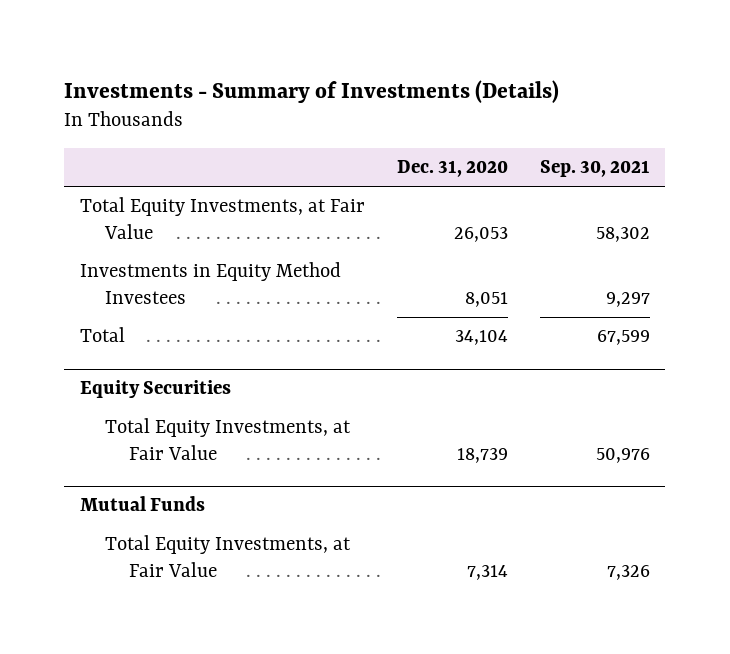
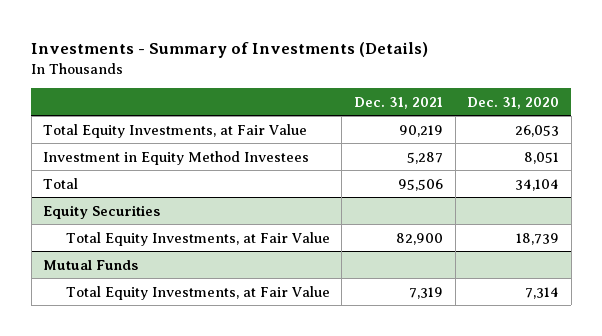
[539,160,650,178] Sep. 30, 2021 -> none
none -> [353,96,443,109] Dec. 31, 2021
[80,262,342,304] Investments in Equity Method Investees -> [43,150,310,165] Investment in Equity Method Investees

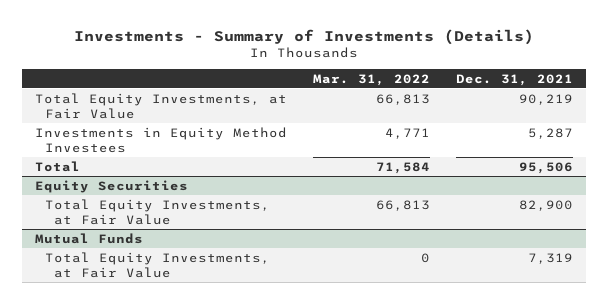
[467,96,560,109] Dec. 31, 2020 -> none
none -> [313,73,431,86] Mar. 31, 2022
[43,150,310,165] Investment in Equity Method Investees -> [34,126,287,153] Investments in Equity Method Investees

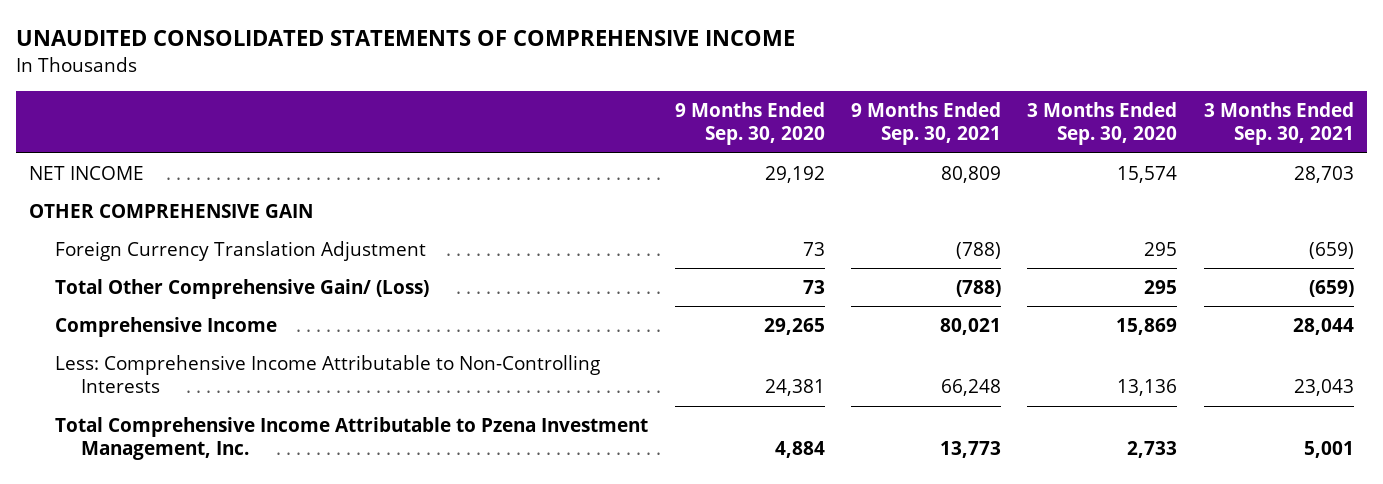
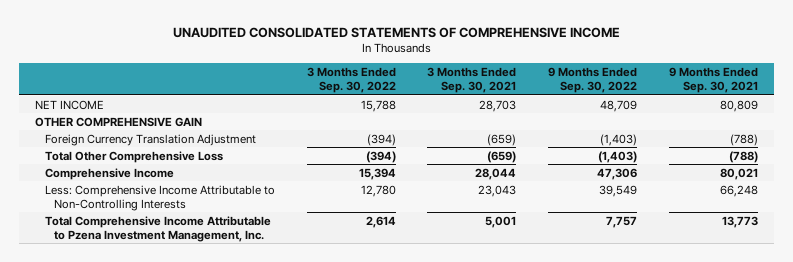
[674,101,825,146] 9 Months Ended Sep. 30, 2020 -> none
[1027,101,1178,146] 3 Months Ended Sep. 30, 2020 -> none
none -> [306,66,396,94] 3 Months Ended Sep. 30, 2022
none -> [548,66,638,94] 9 Months Ended Sep. 30, 2022
[55,279,430,300] Total Other Comprehensive Gain/ (Loss) -> [44,150,223,163] Total Other Comprehensive Loss

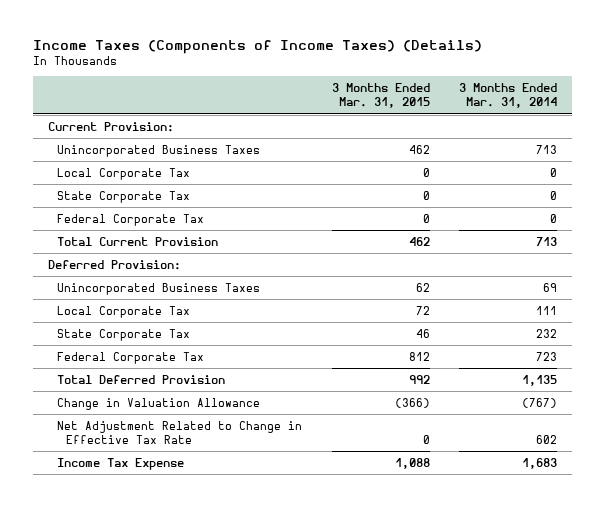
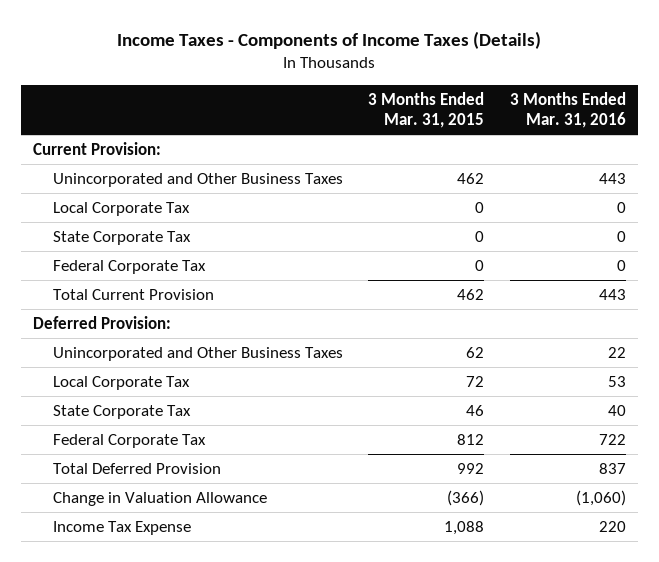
[32,40,482,55] Income Taxes (Components of Income Taxes) (Details) -> [117,31,542,50] Income Taxes - Components of Income Taxes (Details)
[459,83,558,109] 3 Months Ended Mar. 31, 2014 -> none
none -> [509,91,626,129] 3 Months Ended Mar. 31, 2016
[56,144,260,157] Unincorporated Business Taxes -> [52,172,343,187] Unincorporated and Other Business Taxes
[56,282,260,295] Unincorporated Business Taxes -> [52,346,343,361] Unincorporated and Other Business Taxes
[56,420,302,445] Net Adjustment Related to Change in Effective Tax Rate -> none

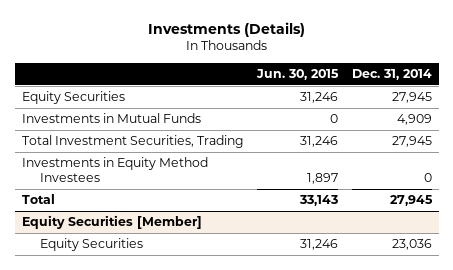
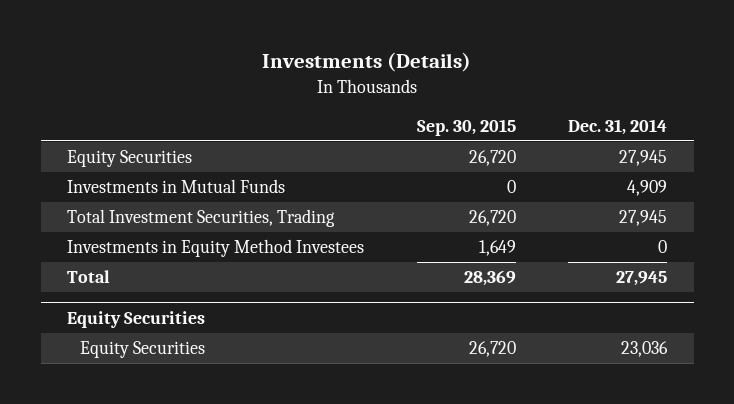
[256,69,340,81] Jun. 30, 2015 -> none
none -> [416,118,516,136] Sep. 30, 2015
[21,215,202,230] Equity Securities [Member] -> [66,310,205,328] Equity Securities

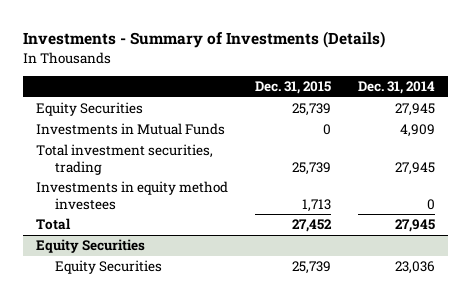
[262,52,472,73] Investments (Details) -> [22,31,385,49] Investments - Summary of Investments (Details)
[416,118,516,136] Sep. 30, 2015 -> none
none -> [254,81,331,95] Dec. 31, 2015
[66,209,335,228] Total Investment Securities, Trading -> [36,144,214,176] Total investment securities, trading
[66,239,364,258] Investments in Equity Method Investees -> [36,181,229,211] Investments in equity method investees

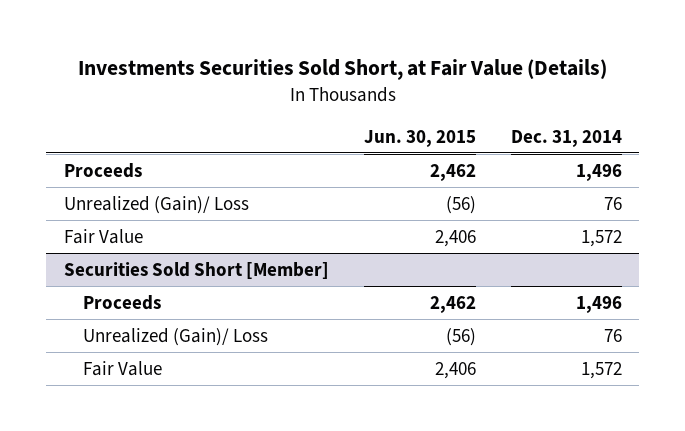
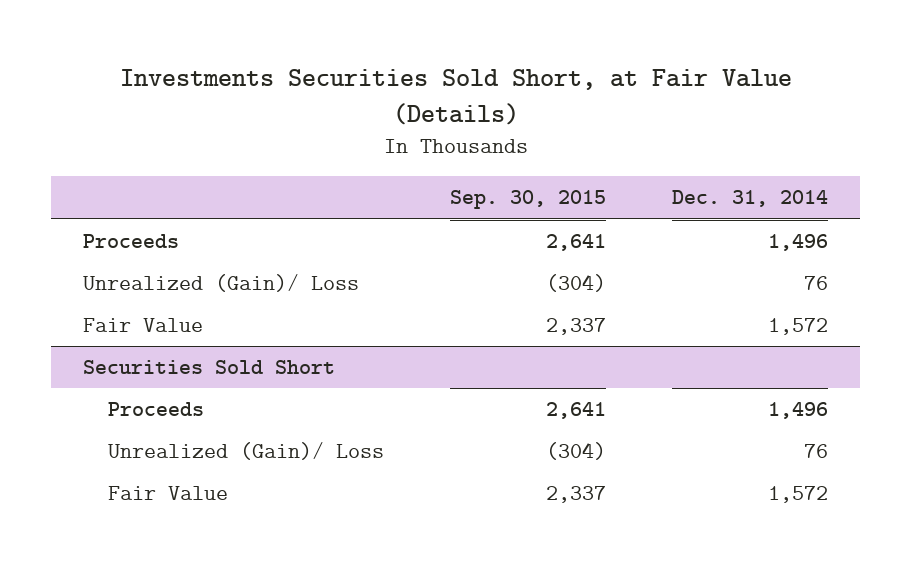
[363,129,476,147] Jun. 30, 2015 -> none
none -> [449,190,606,210] Sep. 30, 2015
[63,261,329,279] Securities Sold Short [Member] -> [83,360,336,375] Securities Sold Short

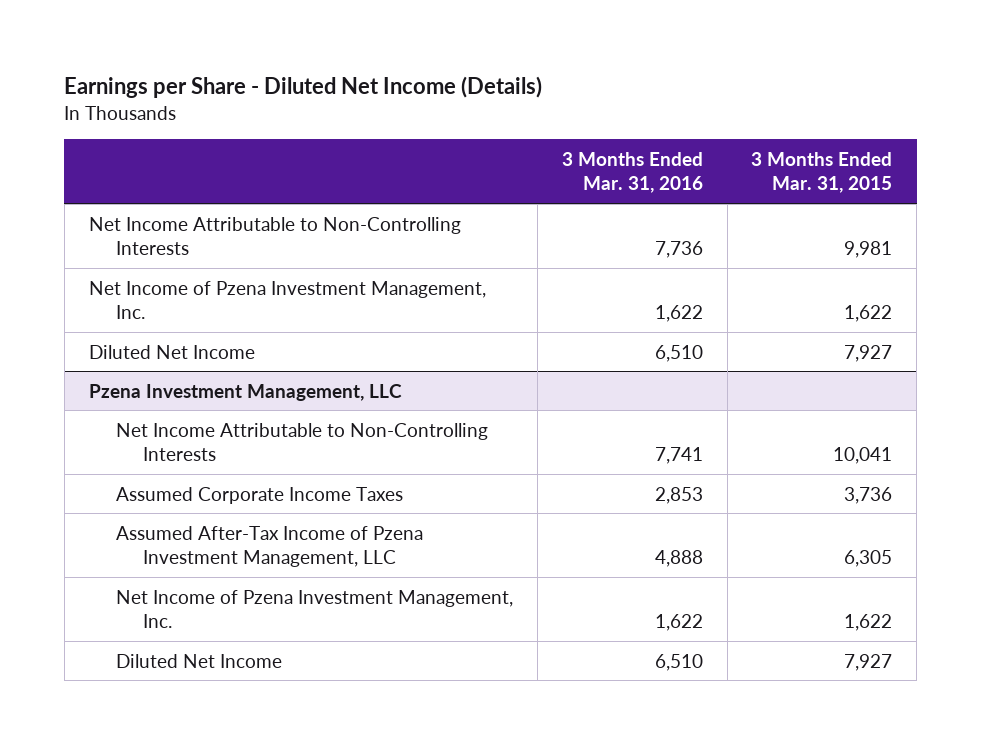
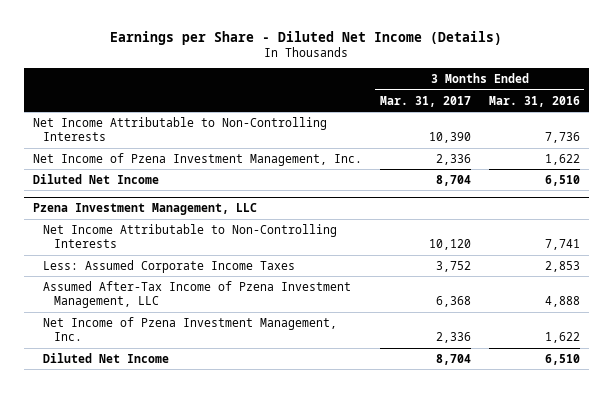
[751,151,893,194] 3 Months Ended Mar. 31, 2015 -> none
none -> [379,95,471,107] Mar. 31, 2017
[116,486,404,504] Assumed Corporate Income Taxes -> [43,259,296,273] Less: Assumed Corporate Income Taxes

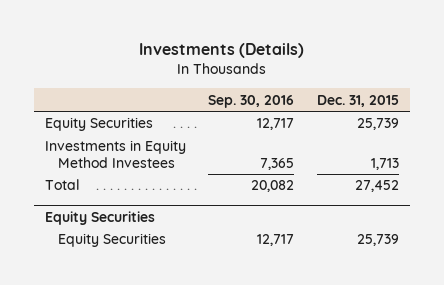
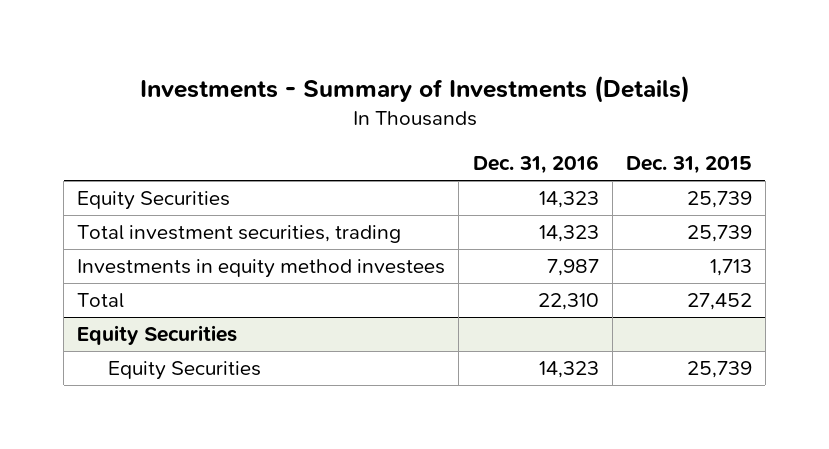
[138,43,304,59] Investments (Details) -> [139,74,690,103] Investments - Summary of Investments (Details)
[208,94,295,108] Sep. 30, 2016 -> none
none -> [472,155,599,175] Dec. 31, 2016
none -> [77,225,402,244] Total investment securities, trading
[44,140,186,168] Investments in Equity Method Investees -> [77,259,446,279] Investments in equity method investees

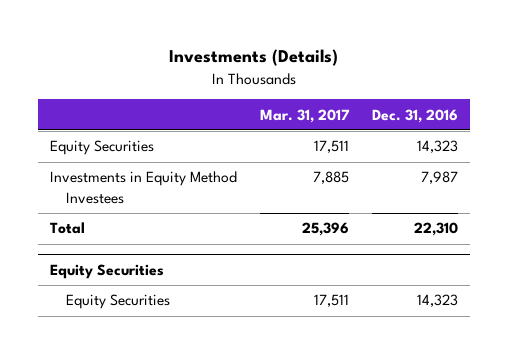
[139,74,690,103] Investments - Summary of Investments (Details) -> [169,49,339,67] Investments (Details)
[625,156,752,175] Dec. 31, 2015 -> none
none -> [260,108,351,123] Mar. 31, 2017
[77,225,402,244] Total investment securities, trading -> none
[77,259,446,279] Investments in equity method investees -> [49,171,237,204] Investments in Equity Method Investees

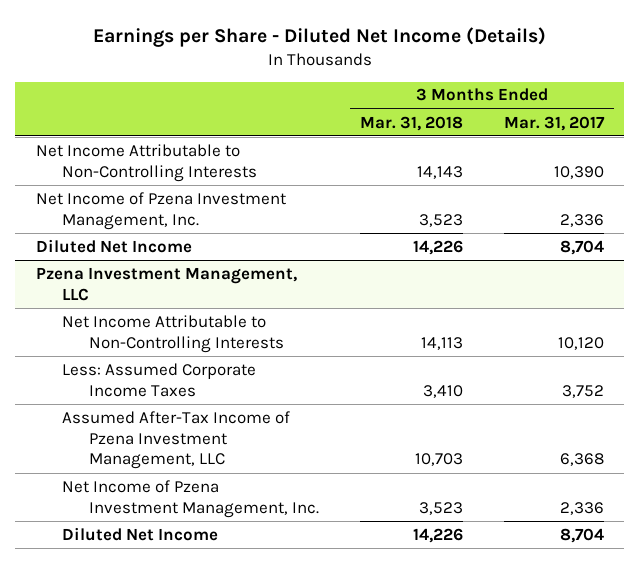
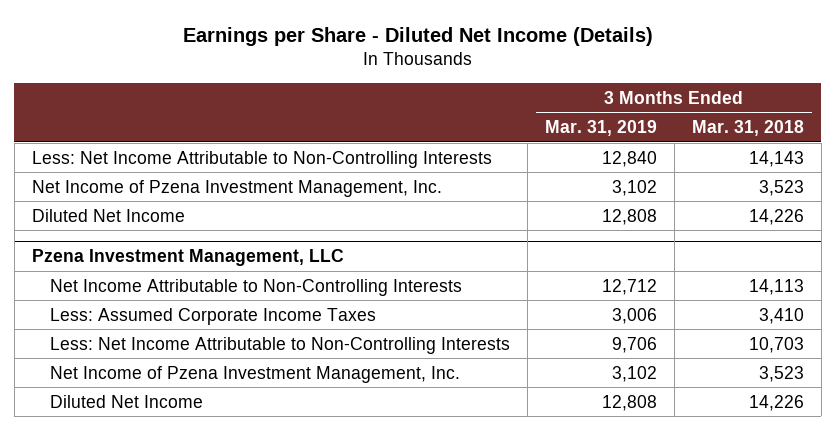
[503,115,605,131] Mar. 31, 2017 -> none
none -> [544,120,657,137] Mar. 31, 2019
[35,143,258,182] Net Income Attributable to Non-Controlling Interests -> [31,150,492,168] Less: Net Income Attributable to Non-Controlling Interests
[62,410,291,470] Assumed After-Tax Income of Pzena Investment Management, LLC -> [50,336,511,354] Less: Net Income Attributable to Non-Controlling Interests

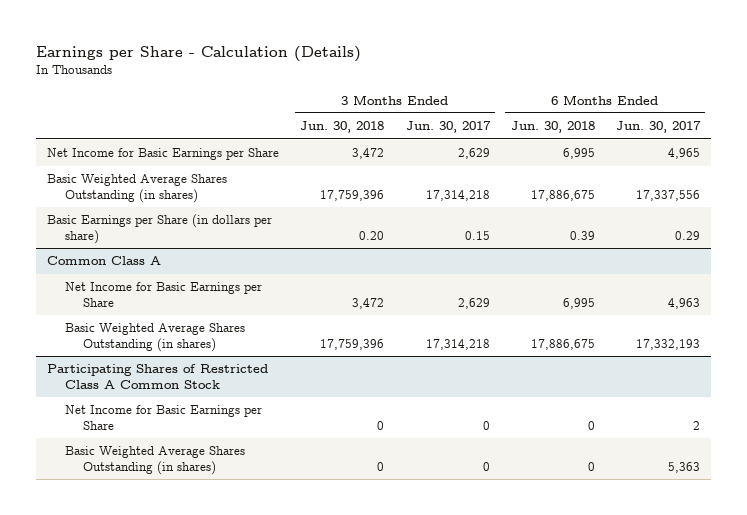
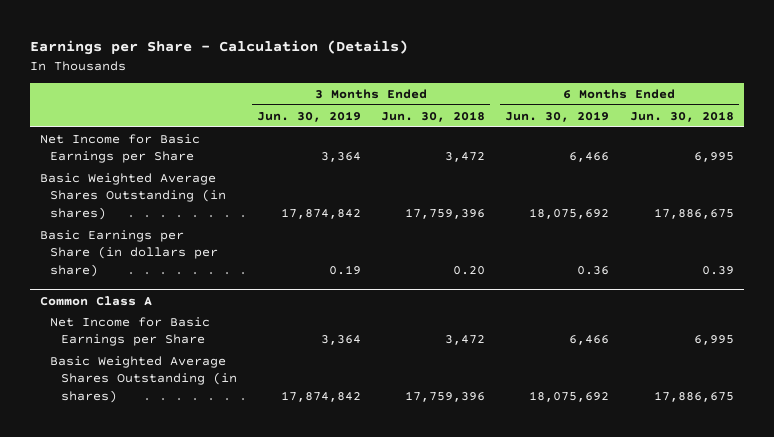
[405,121,491,134] Jun. 30, 2017 -> none
[616,121,702,134] Jun. 30, 2017 -> none
none -> [256,110,361,122] Jun. 30, 2019
none -> [505,110,610,122] Jun. 30, 2019
[46,364,268,389] Participating Shares of Restricted Class A Common Stock -> none
[65,405,263,430] Net Income for Basic Earnings per Share -> none
[65,446,246,475] Basic Weighted Average Shares Outstanding (in shares) -> none

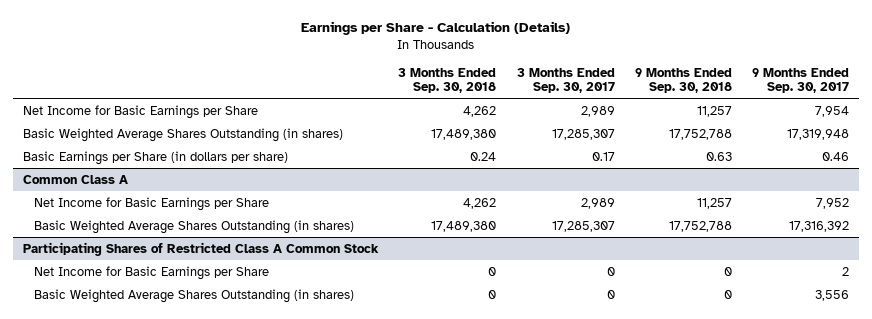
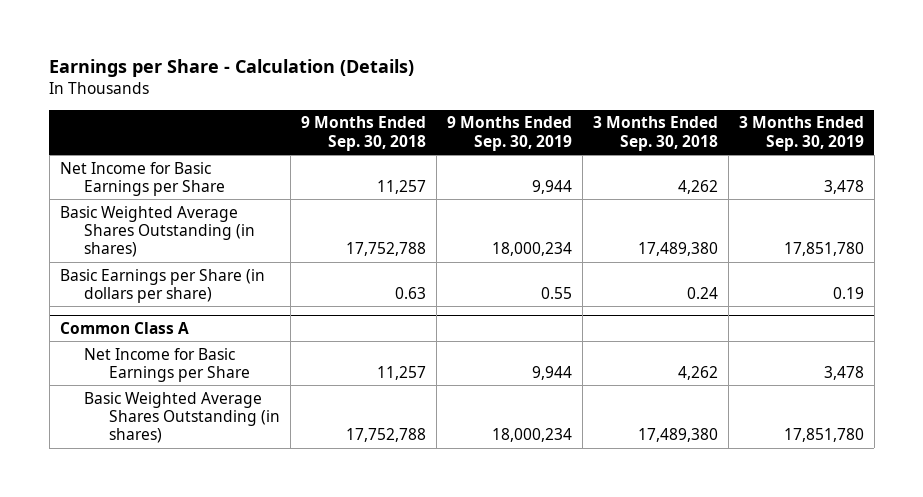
[516,67,615,94] 3 Months Ended Sep. 30, 2017 -> none
[751,67,849,94] 9 Months Ended Sep. 30, 2017 -> none
none -> [446,116,572,151] 9 Months Ended Sep. 30, 2019
none -> [738,116,864,151] 3 Months Ended Sep. 30, 2019
[23,241,380,256] Participating Shares of Restricted Class A Common Stock -> none
[33,265,269,280] Net Income for Basic Earnings per Share -> none
[33,288,354,303] Basic Weighted Average Shares Outstanding (in shares) -> none

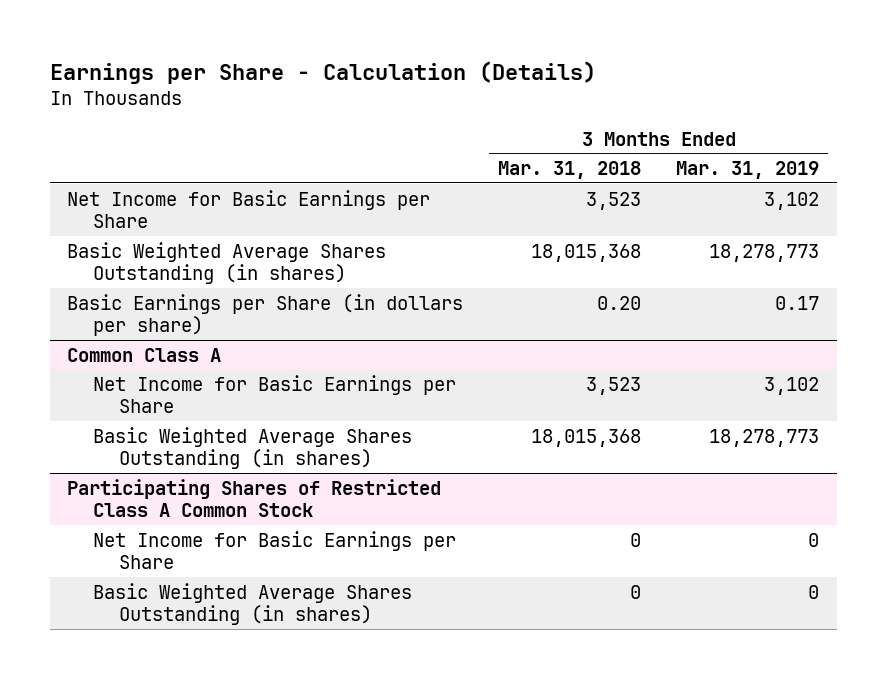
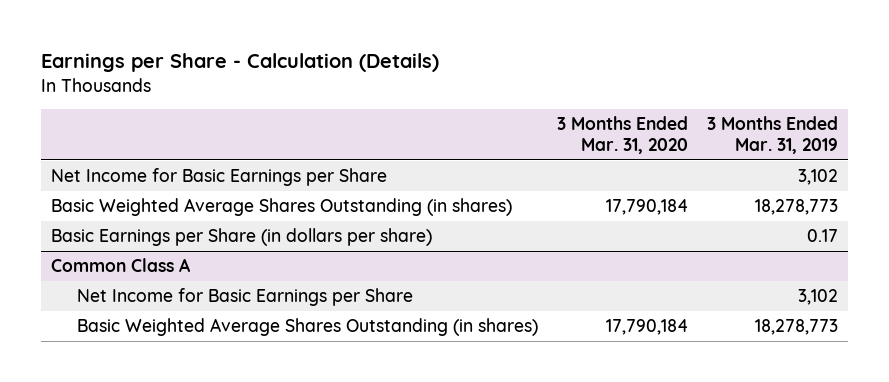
[498,161,642,180] Mar. 31, 2018 -> none
none -> [557,116,689,154] 3 Months Ended Mar. 31, 2020
[67,478,442,518] Participating Shares of Restricted Class A Common Stock -> none
[93,530,457,570] Net Income for Basic Earnings per Share -> none
[93,582,413,626] Basic Weighted Average Shares Outstanding (in shares) -> none

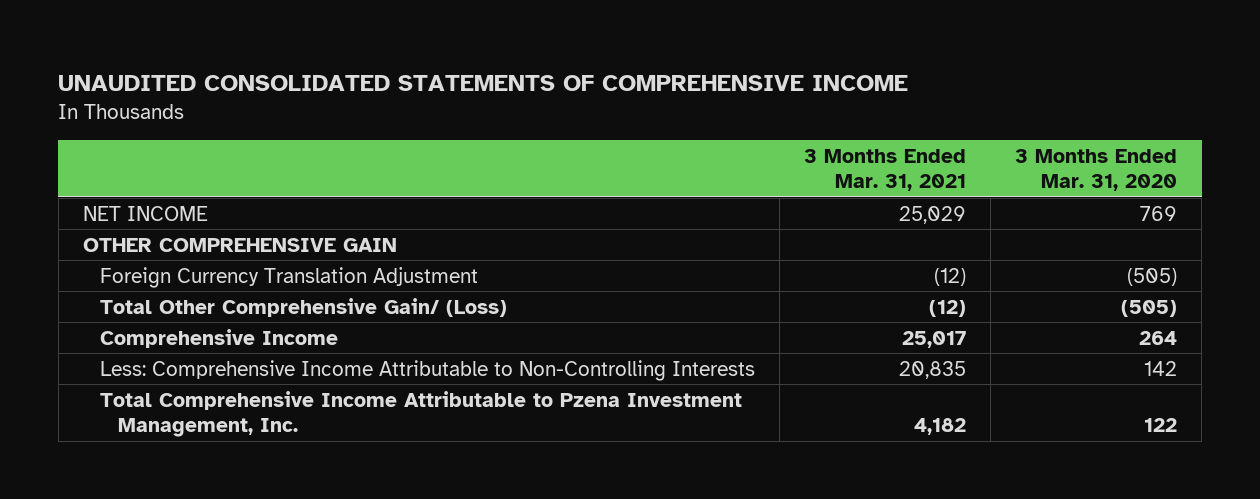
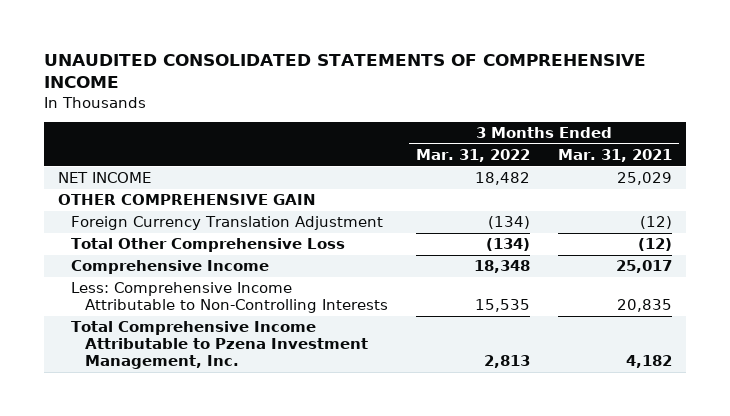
[1015,148,1178,192] 3 Months Ended Mar. 31, 2020 -> none
none -> [416,149,531,163] Mar. 31, 2022
[100,297,508,317] Total Other Comprehensive Gain/ (Loss) -> [71,238,346,253] Total Other Comprehensive Loss

